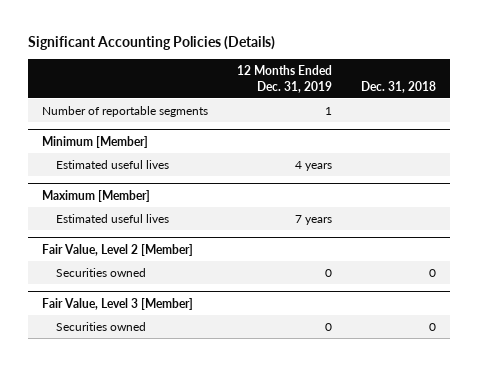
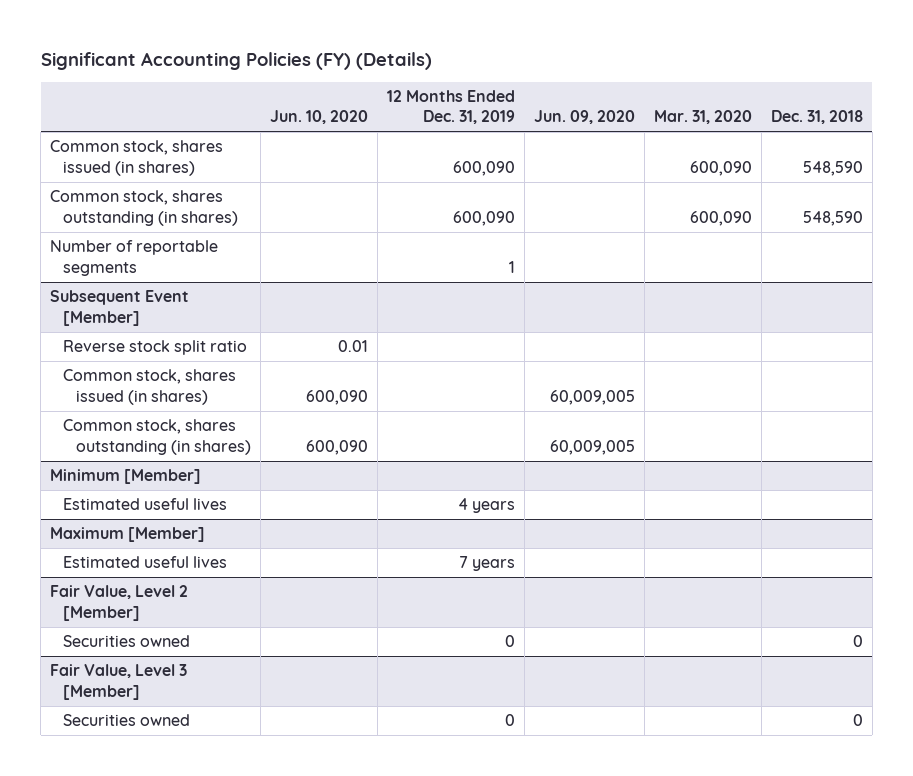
[28,35,276,50] Significant Accounting Policies (Details) -> [40,51,432,70] Significant Accounting Policies (FY) (Details)
none -> [269,110,368,125] Jun. 10, 2020
none -> [533,110,635,125] Jun. 09, 2020
none -> [653,110,752,125] Mar. 31, 2020
none -> [50,140,224,176] Common stock, shares issued (in shares)
none -> [50,190,239,226] Common stock, shares outstanding (in shares)
none -> [50,290,190,326] Subsequent Event [Member]
none -> [63,340,248,356] Reverse stock split ratio
none -> [63,369,237,405] Common stock, shares issued (in shares)
none -> [63,419,252,455] Common stock, shares outstanding (in shares)

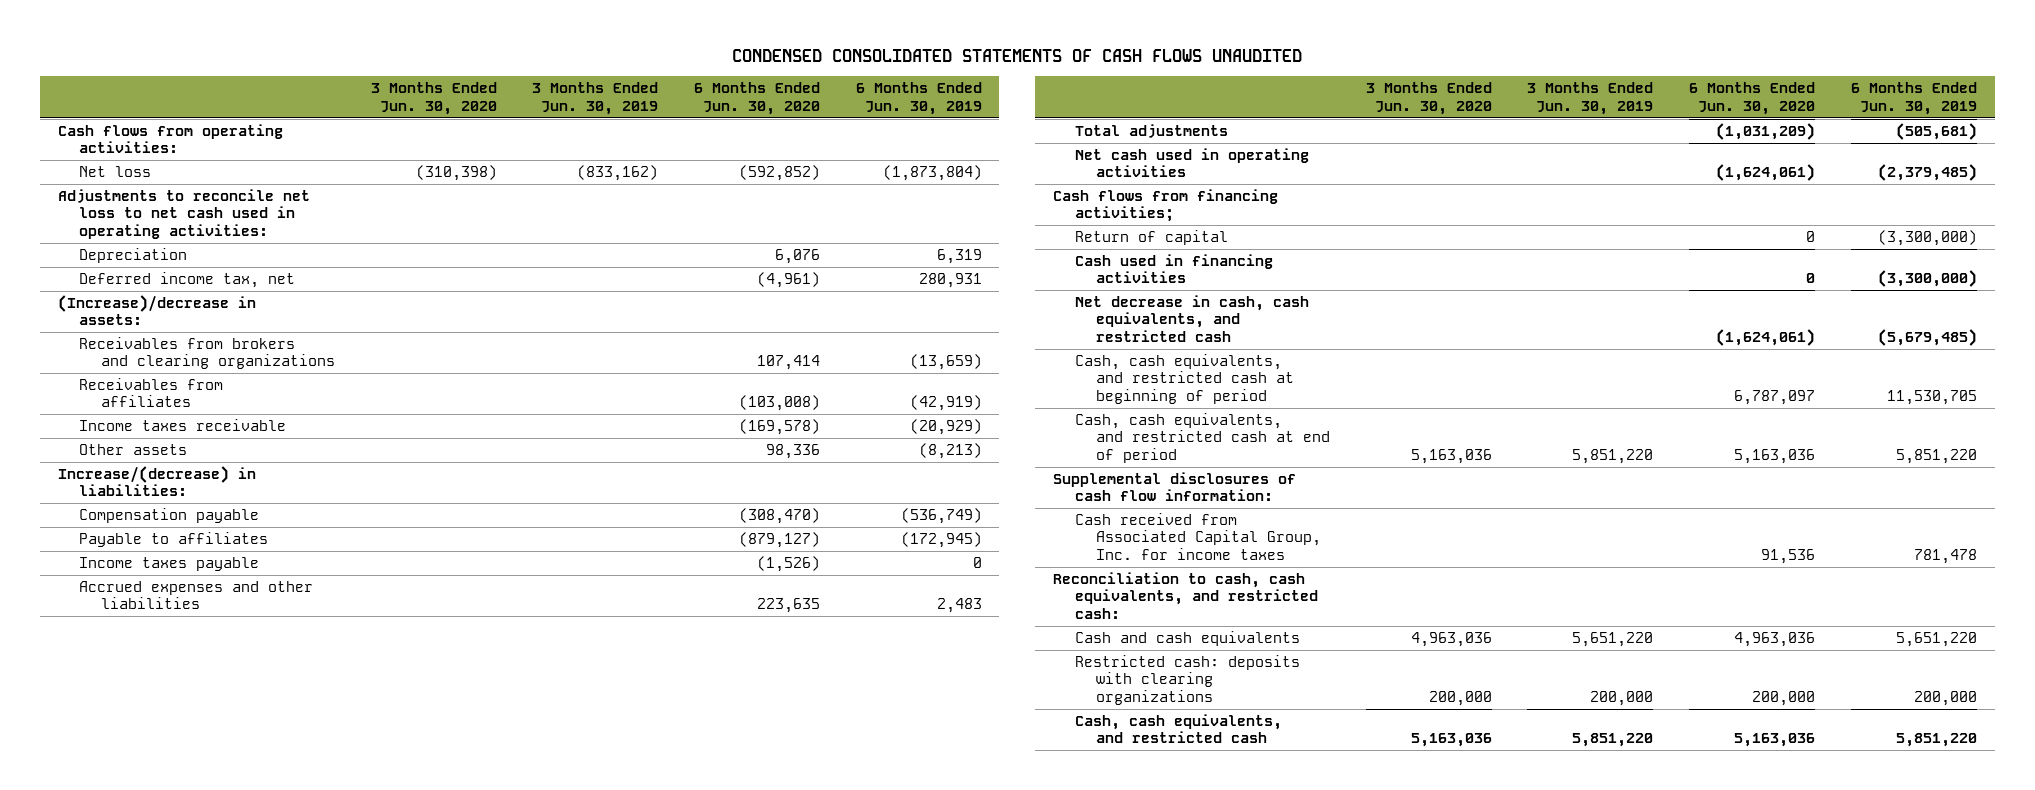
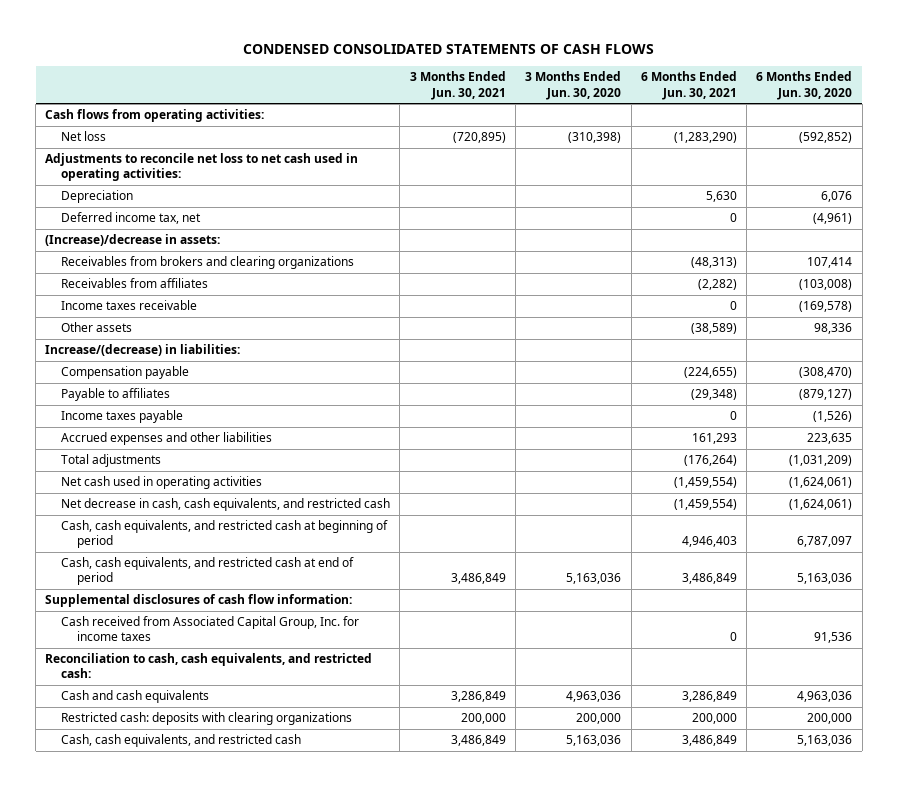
[732,49,1303,63] CONDENSED CONSOLIDATED STATEMENTS OF CASH FLOWS UNAUDITED -> [242,44,654,55] CONDENSED CONSOLIDATED STATEMENTS OF CASH FLOWS
[532,82,659,115] 3 Months Ended Jun. 30, 2019 -> none
[855,82,982,115] 6 Months Ended Jun. 30, 2019 -> none
none -> [409,71,506,100] 3 Months Ended Jun. 30, 2021
none -> [640,71,737,100] 6 Months Ended Jun. 30, 2021
[1052,188,1278,223] Cash flows from financing activities; -> none
[1074,229,1228,245] Return of capital -> none
[1074,253,1273,284] Cash used in financing activities -> none

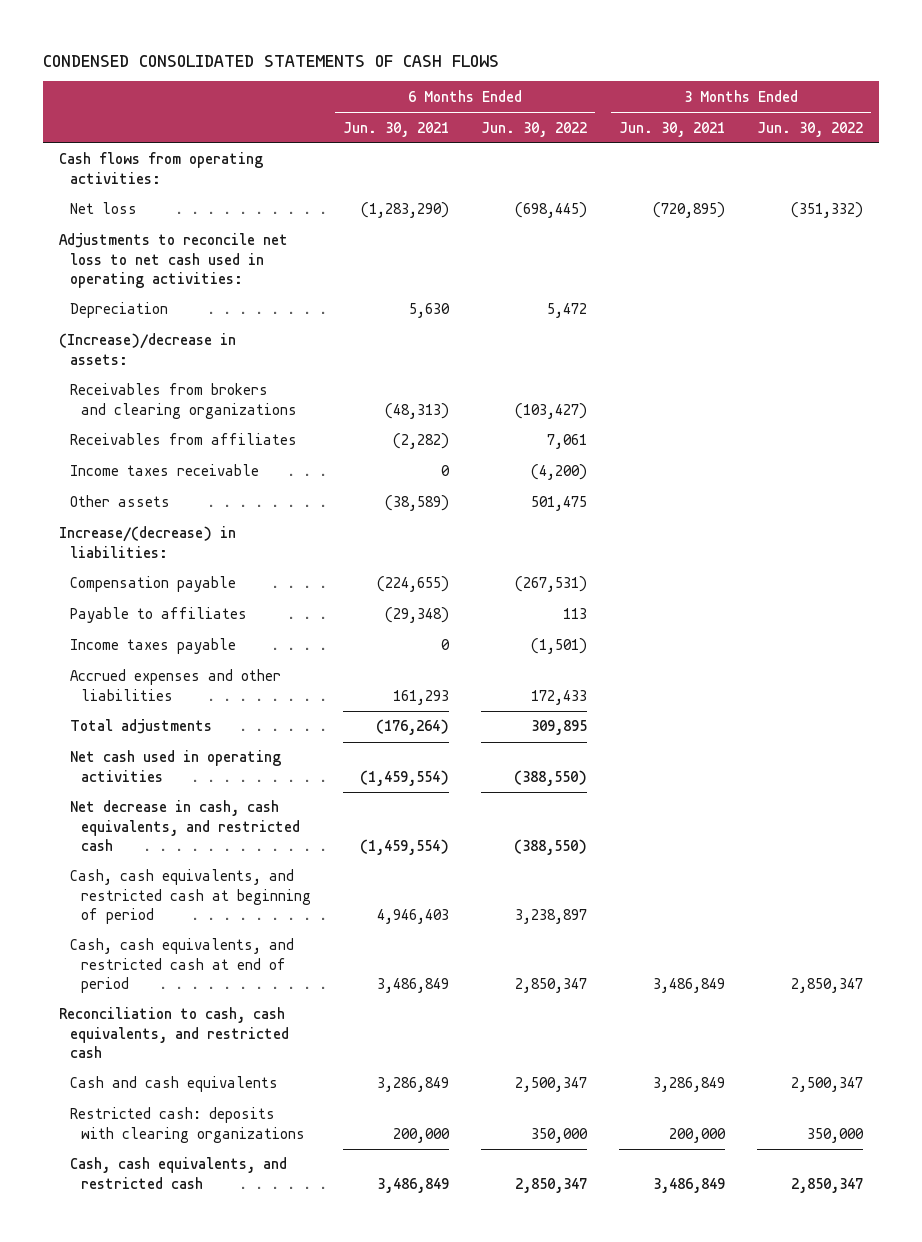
[525,71,622,100] 3 Months Ended Jun. 30, 2020 -> none
[756,71,853,100] 6 Months Ended Jun. 30, 2020 -> none
none -> [480,121,587,137] Jun. 30, 2022
none -> [756,121,863,137] Jun. 30, 2022
[61,212,202,225] Deferred income tax, net -> none
[45,594,353,608] Supplemental disclosures of cash flow information: -> none
[61,616,360,642] Cash received from Associated Capital Group, Inc. for income taxes -> none
[45,653,373,679] Reconciliation to cash, cash equivalents, and restricted cash: -> [59,1007,290,1058] Reconciliation to cash, cash equivalents, and restricted cash

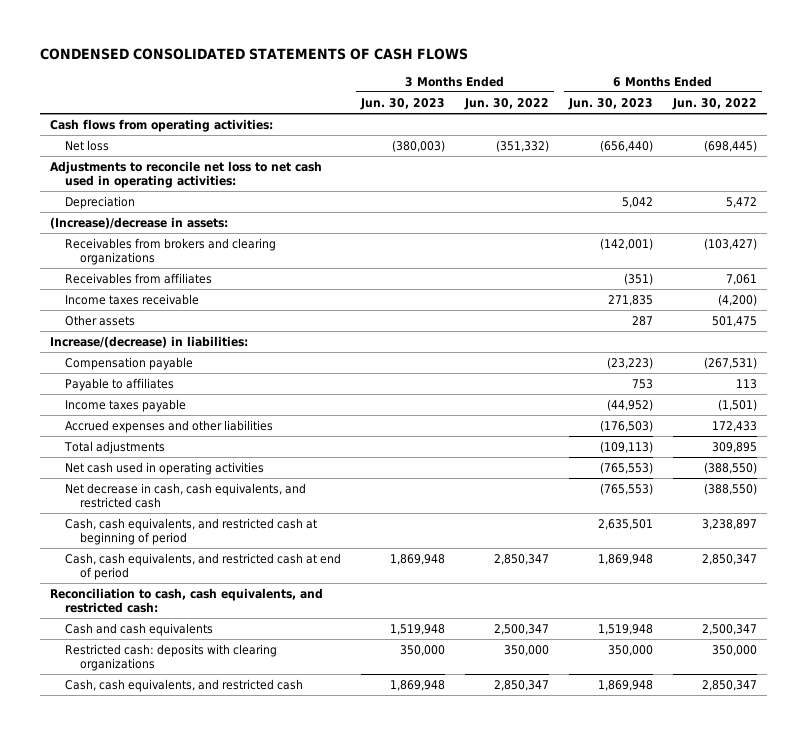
[342,121,449,137] Jun. 30, 2021 -> none
[618,121,725,137] Jun. 30, 2021 -> none
none -> [359,97,445,110] Jun. 30, 2023
none -> [567,97,653,110] Jun. 30, 2023
[59,1007,290,1058] Reconciliation to cash, cash equivalents, and restricted cash -> [50,587,324,613] Reconciliation to cash, cash equivalents, and restricted cash:

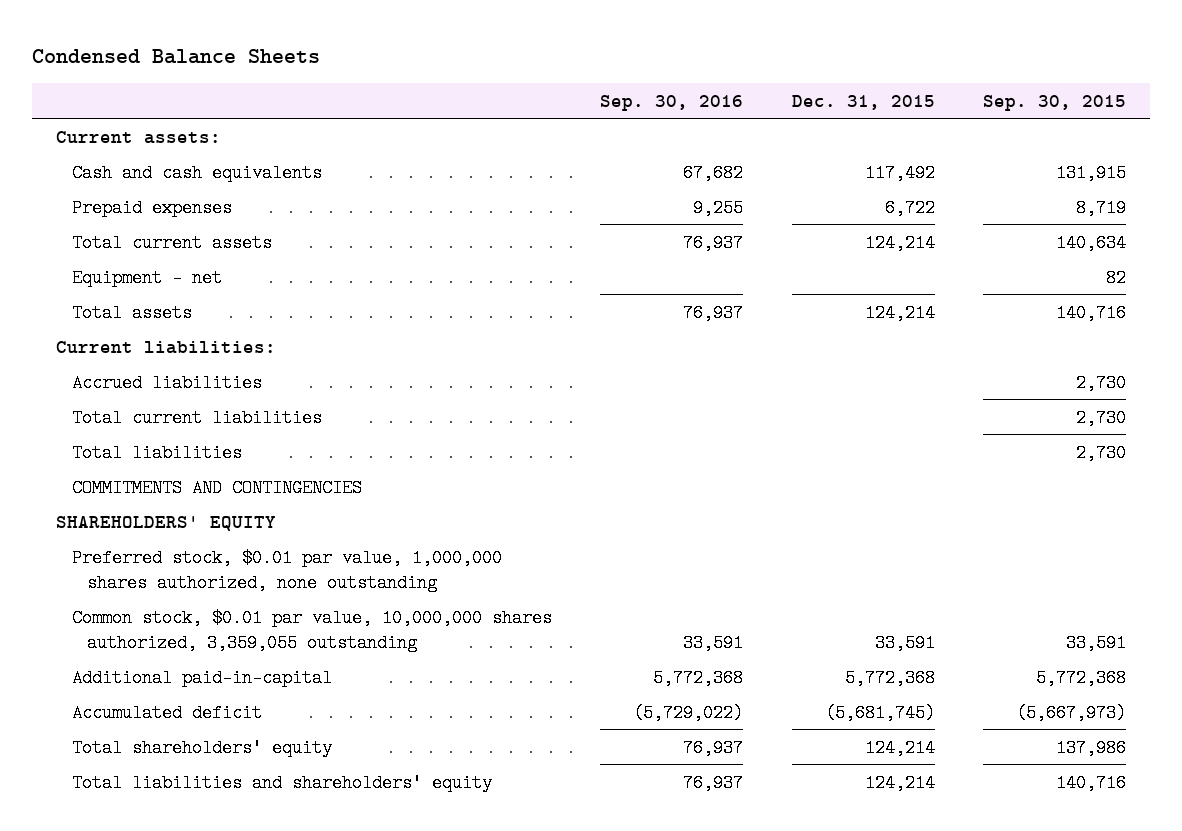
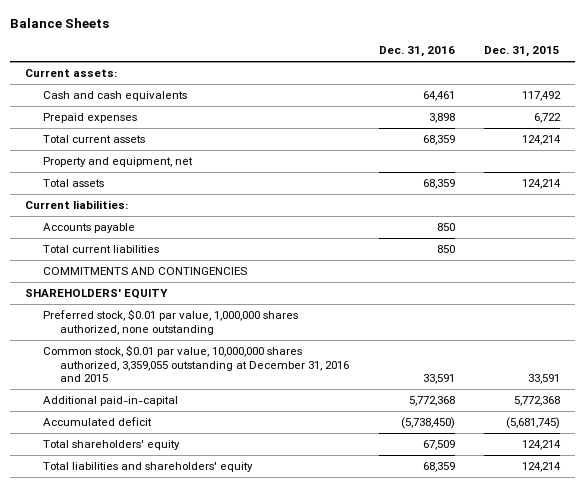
[32,49,321,65] Condensed Balance Sheets -> [10,17,110,28] Balance Sheets
[600,94,744,111] Sep. 30, 2016 -> none
[982,94,1126,111] Sep. 30, 2015 -> none
none -> [378,46,455,58] Dec. 31, 2016
[71,268,222,287] Equipment - net -> [42,157,193,168] Property and equipment, net
[71,373,262,392] Accrued liabilities -> none
none -> [42,223,135,234] Accounts payable
[71,443,242,462] Total liabilities -> none
[71,608,552,652] Common stock, $0.01 par value, 10,000,000 shares authorized, 3,359,055 outstanding -> [42,345,350,383] Common stock, $0.01 par value, 10,000,000 shares authorized, 3,359,055 outstanding at December 31, 2016 and 2015

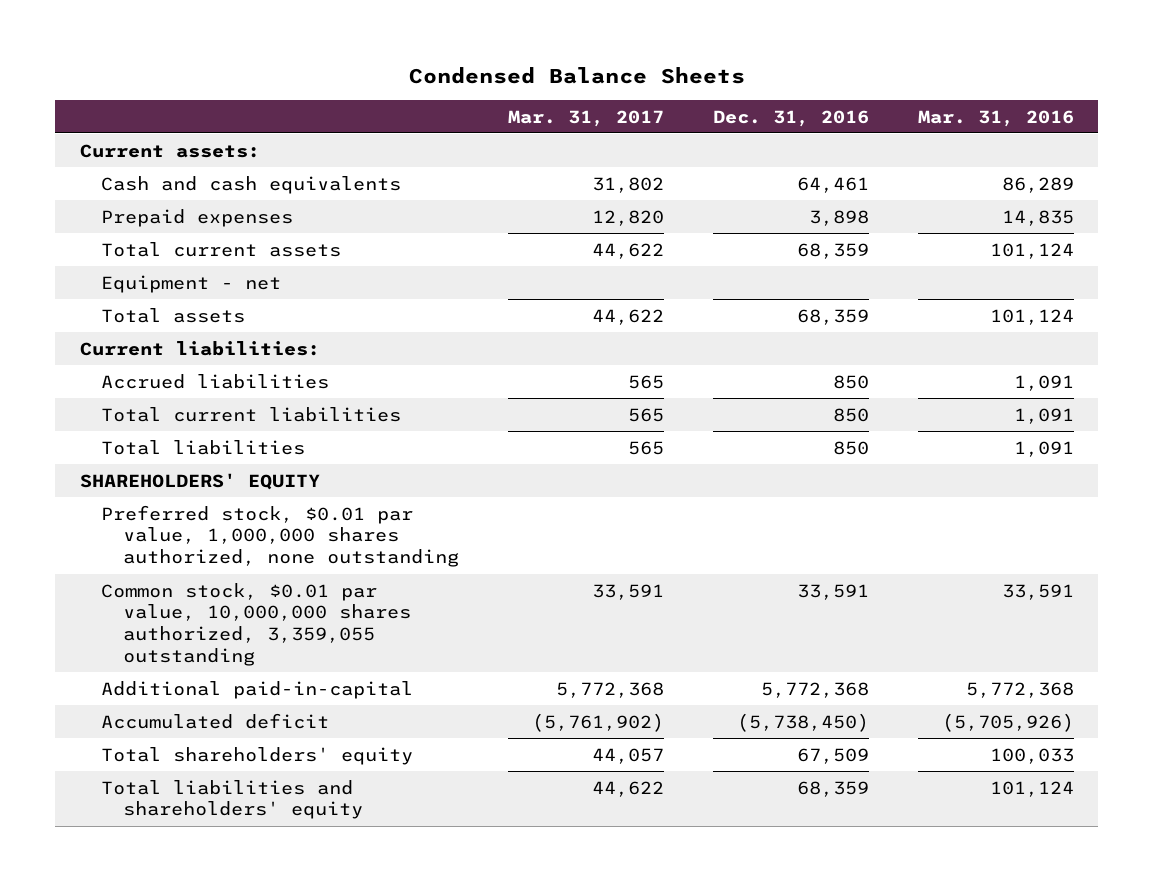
[10,17,110,28] Balance Sheets -> [408,66,745,84] Condensed Balance Sheets
[484,46,561,58] Dec. 31, 2015 -> none
none -> [507,109,664,127] Mar. 31, 2017
none -> [917,109,1074,127] Mar. 31, 2016
[42,157,193,168] Property and equipment, net -> [101,274,282,293] Equipment - net
[42,223,135,234] Accounts payable -> none
none -> [101,373,330,389] Accrued liabilities
[42,267,247,276] COMMITMENTS AND CONTINGENCIES -> none
none -> [101,439,306,455] Total liabilities
[42,345,350,383] Common stock, $0.01 par value, 10,000,000 shares authorized, 3,359,055 outstanding at December 31, 2016 and 2015 -> [101,582,411,667] Common stock, $0.01 par value, 10,000,000 shares authorized, 3,359,055 outstanding

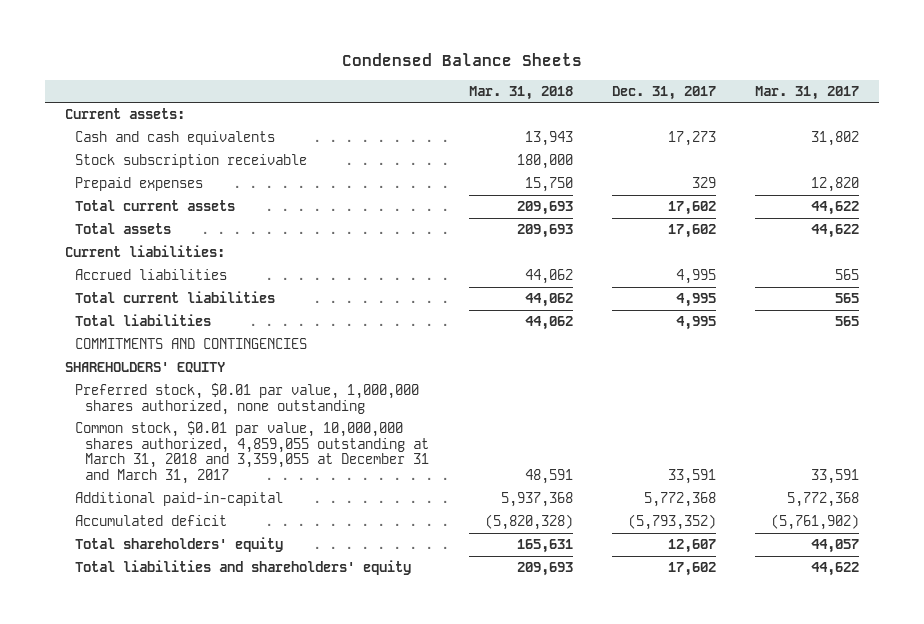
[712,109,869,127] Dec. 31, 2016 -> none
[917,109,1074,127] Mar. 31, 2016 -> none
none -> [468,85,573,100] Mar. 31, 2018
none -> [611,85,716,100] Dec. 31, 2017
none -> [74,154,307,169] Stock subscription receivable
[101,274,282,293] Equipment - net -> none
none -> [74,338,307,350] COMMITMENTS AND CONTINGENCIES
[101,582,411,667] Common stock, $0.01 par value, 10,000,000 shares authorized, 3,359,055 outstanding -> [74,421,430,485] Common stock, $0.01 par value, 10,000,000 shares authorized, 4,859,055 outstanding at March 31, 2018 and 3,359,055 at December 31 and March 31, 2017

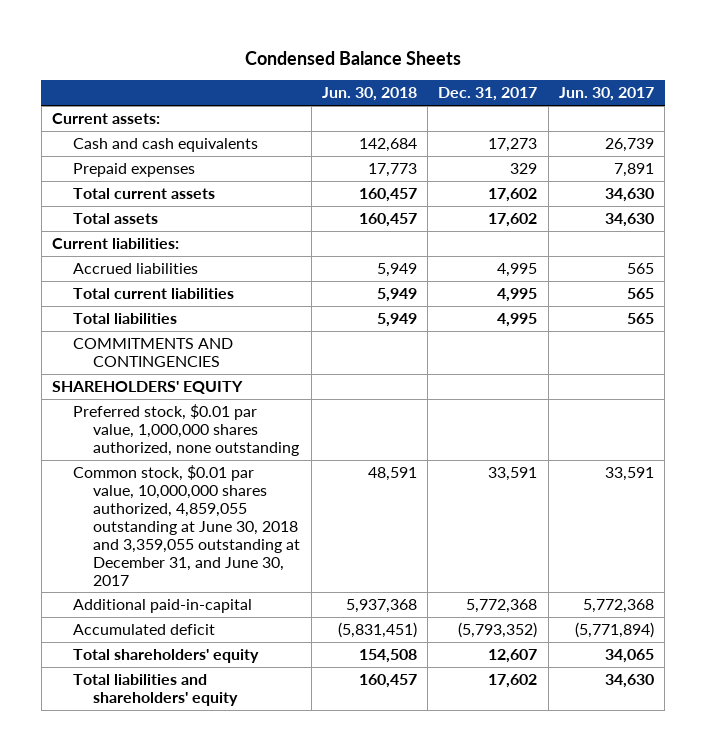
[468,85,573,100] Mar. 31, 2018 -> none
[755,85,860,100] Mar. 31, 2017 -> none
none -> [321,87,417,102] Jun. 30, 2018
none -> [559,87,655,102] Jun. 30, 2017
[74,154,307,169] Stock subscription receivable -> none
[74,421,430,485] Common stock, $0.01 par value, 10,000,000 shares authorized, 4,859,055 outstanding at March 31, 2018 and 3,359,055 at December 31 and March 31, 2017 -> [72,465,301,586] Common stock, $0.01 par value, 10,000,000 shares authorized, 4,859,055 outstanding at June 30, 2018 and 3,359,055 outstanding at December 31, and June 30, 2017

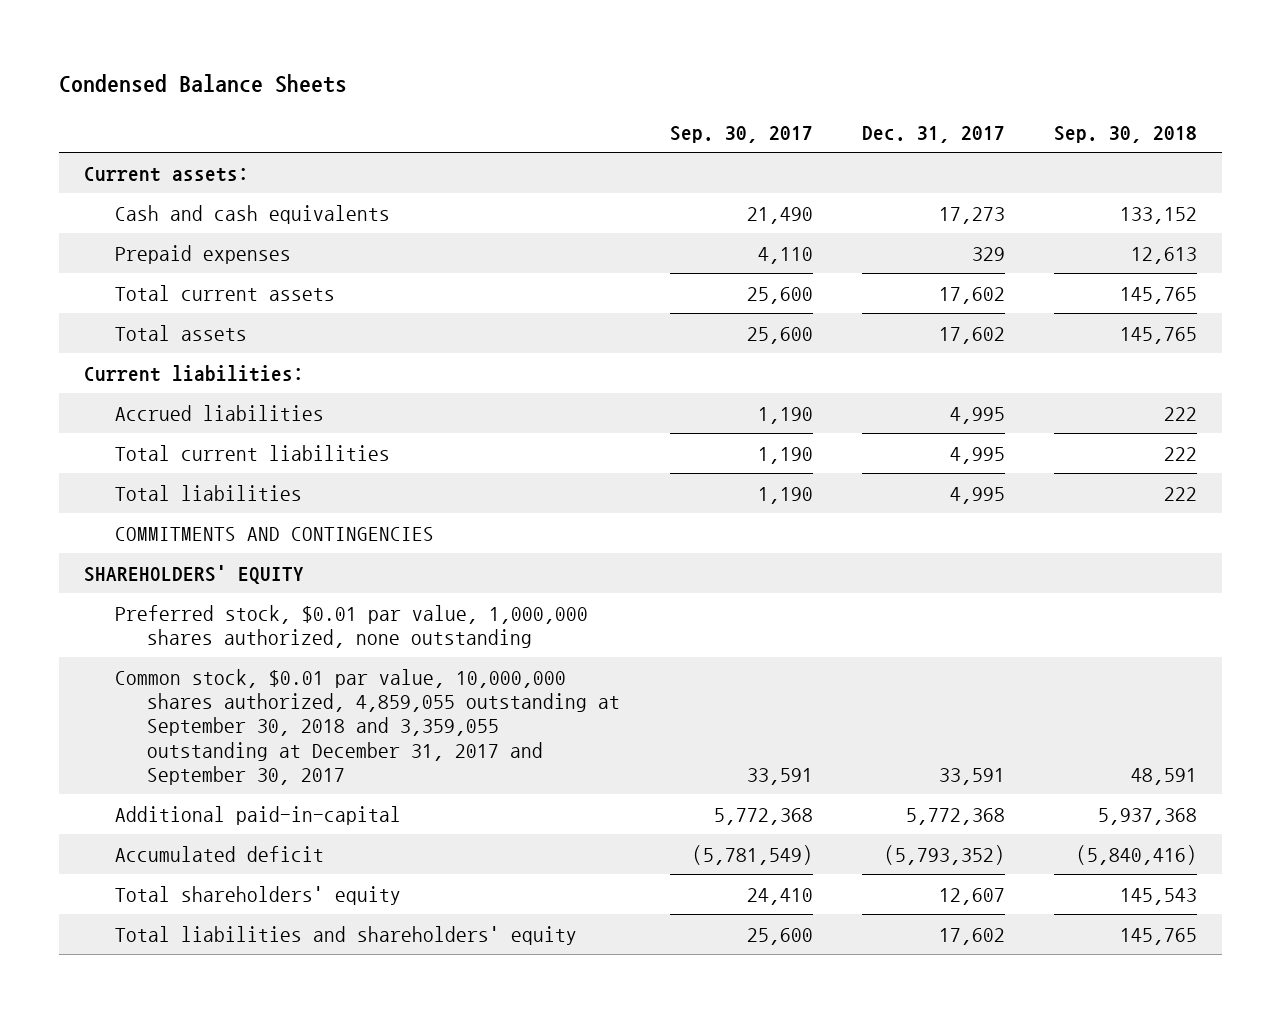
[321,87,417,102] Jun. 30, 2018 -> none
[559,87,655,102] Jun. 30, 2017 -> none
none -> [669,125,813,143] Sep. 30, 2017
none -> [1054,125,1198,143] Sep. 30, 2018
[72,465,301,586] Common stock, $0.01 par value, 10,000,000 shares authorized, 4,859,055 outstanding at June 30, 2018 and 3,359,055 outstanding at December 31, and June 30, 2017 -> [115,668,621,785] Common stock, $0.01 par value, 10,000,000 shares authorized, 4,859,055 outstanding at September 30, 2018 and 3,359,055 outstanding at December 31, 2017 and September 30, 2017

